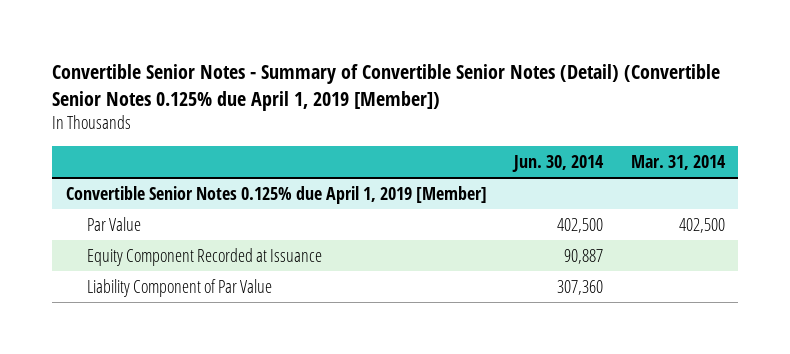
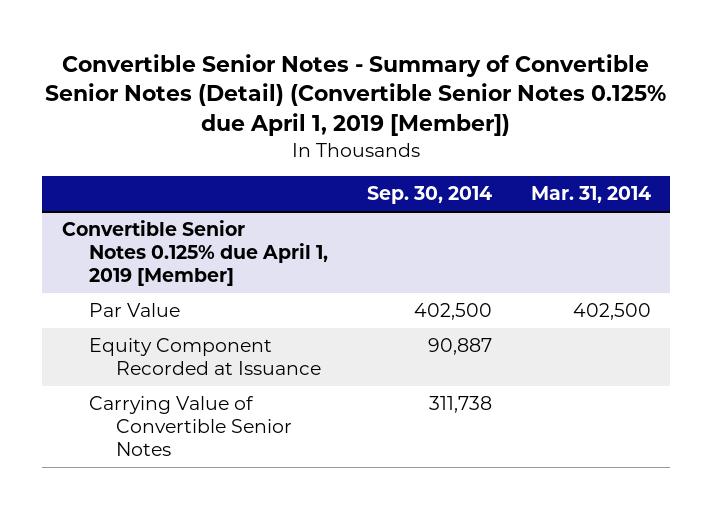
[512,154,605,172] Jun. 30, 2014 -> none
none -> [366,186,492,205] Sep. 30, 2014
[86,278,272,297] Liability Component of Par Value -> [88,396,292,457] Carrying Value of Convertible Senior Notes

